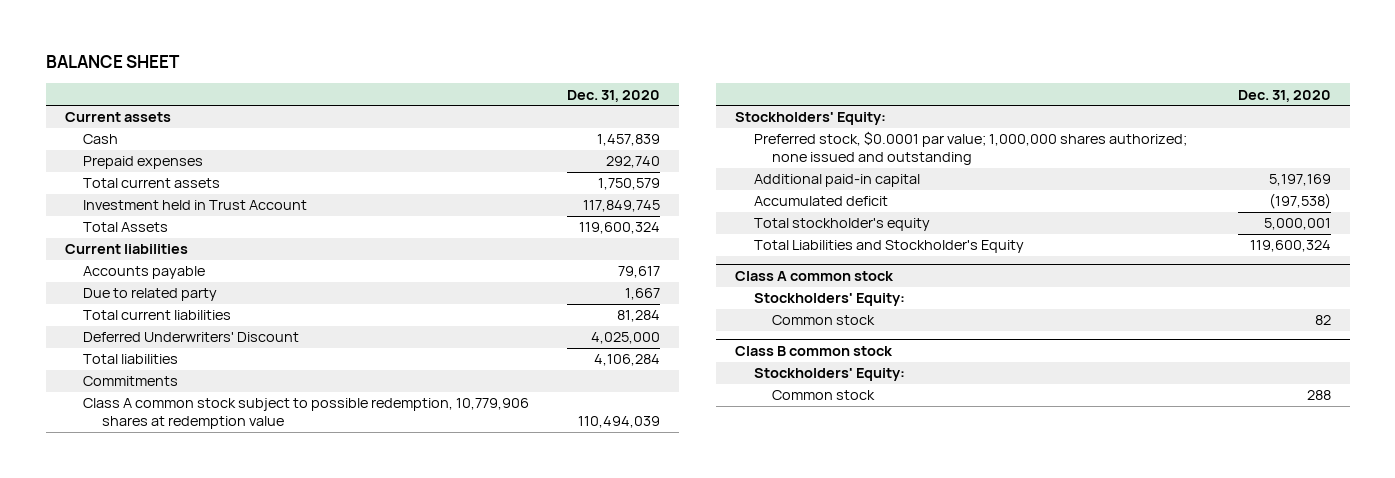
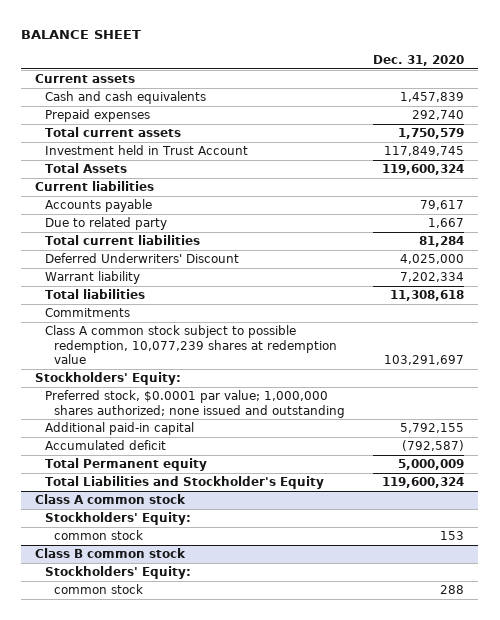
[83,134,119,145] Cash -> [44,91,206,105] Cash and cash equivalents
none -> [44,271,140,285] Warrant liability
[594,354,661,367] 4,106,284 -> [390,290,465,302] 11,308,618
[83,398,530,430] Class A common stock subject to possible redemption, 10,779,906 shares at redemption value -> [44,325,338,364] Class A common stock subject to possible redemption, 10,077,239 shares at redemption value
[578,416,661,429] 110,494,039 -> [384,354,465,365] 103,291,697
[1268,174,1331,187] 5,197,169 -> [400,423,465,434] 5,792,155
[1268,193,1331,210] (197,538) -> [402,440,465,452] (792,587)
[753,218,930,232] Total stockholder's equity -> [44,458,207,472] Total Permanent equity
[1263,218,1331,231] 5,000,001 -> [398,459,465,471] 5,000,009
[772,315,876,326] Common stock -> [54,530,144,541] common stock
[1314,315,1331,326] 82 -> [440,531,465,541] 153
[772,390,876,401] Common stock -> [54,584,144,595] common stock

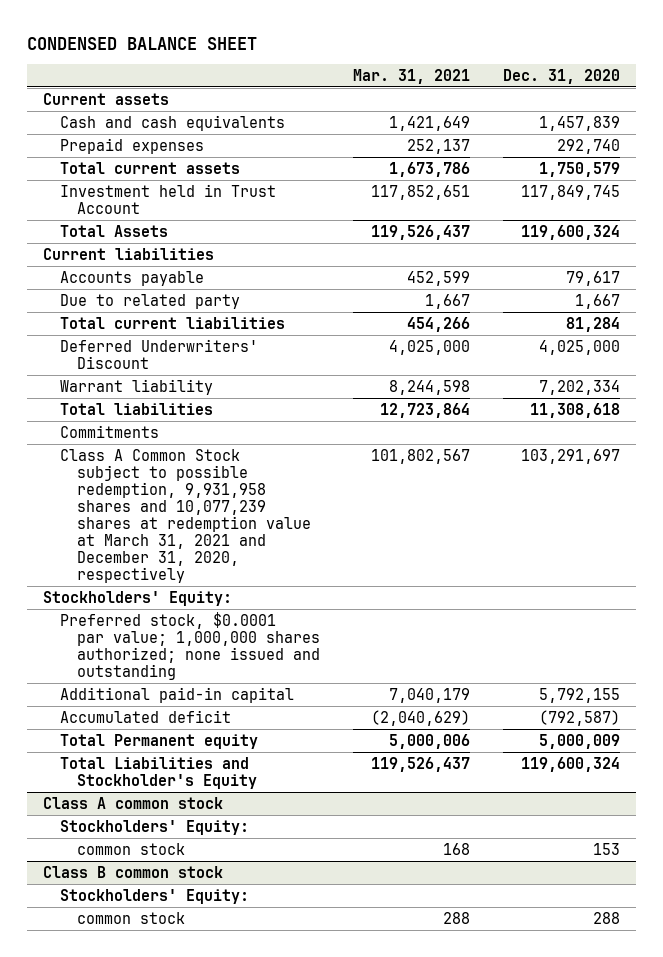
[21,30,142,40] BALANCE SHEET -> [26,36,257,50] CONDENSED BALANCE SHEET
none -> [352,68,470,84] Mar. 31, 2021
[44,325,338,364] Class A common stock subject to possible redemption, 10,077,239 shares at redemption value -> [59,448,311,584] Class A Common Stock subject to possible redemption, 9,931,958 shares and 10,077,239 shares at redemption value at March 31, 2021 and December 31, 2020, respectively

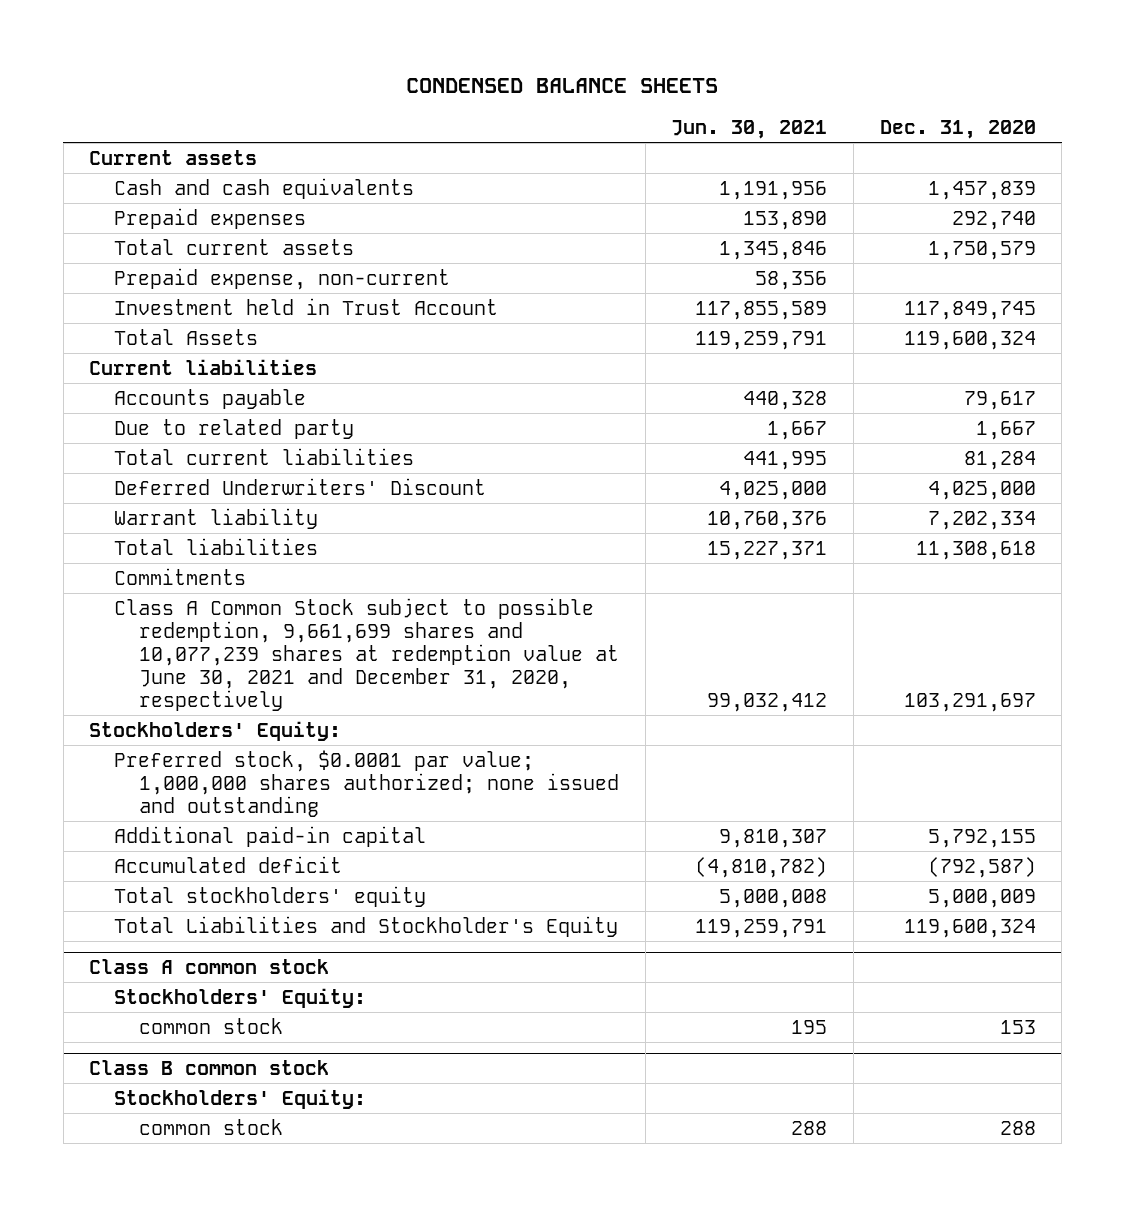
[26,36,257,50] CONDENSED BALANCE SHEET -> [406,78,719,94] CONDENSED BALANCE SHEETS
[352,68,470,84] Mar. 31, 2021 -> none
none -> [671,119,828,139] Jun. 30, 2021
none -> [114,267,451,290] Prepaid expense, non-current
[59,448,311,584] Class A Common Stock subject to possible redemption, 9,931,958 shares and 10,077,239 shares at redemption value at March 31, 2021 and December 31, 2020, respectively -> [114,597,620,711] Class A Common Stock subject to possible redemption, 9,661,699 shares and 10,077,239 shares at redemption value at June 30, 2021 and December 31, 2020, respectively
[59,733,258,749] Total Permanent equity -> [114,885,427,907] Total stockholders' equity

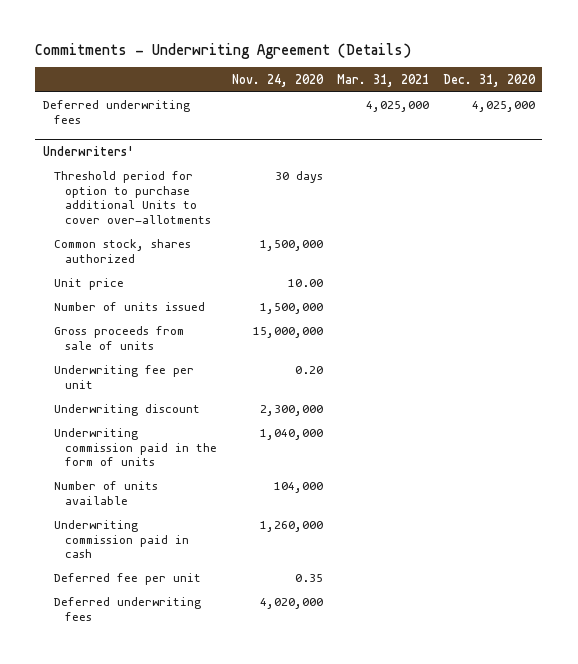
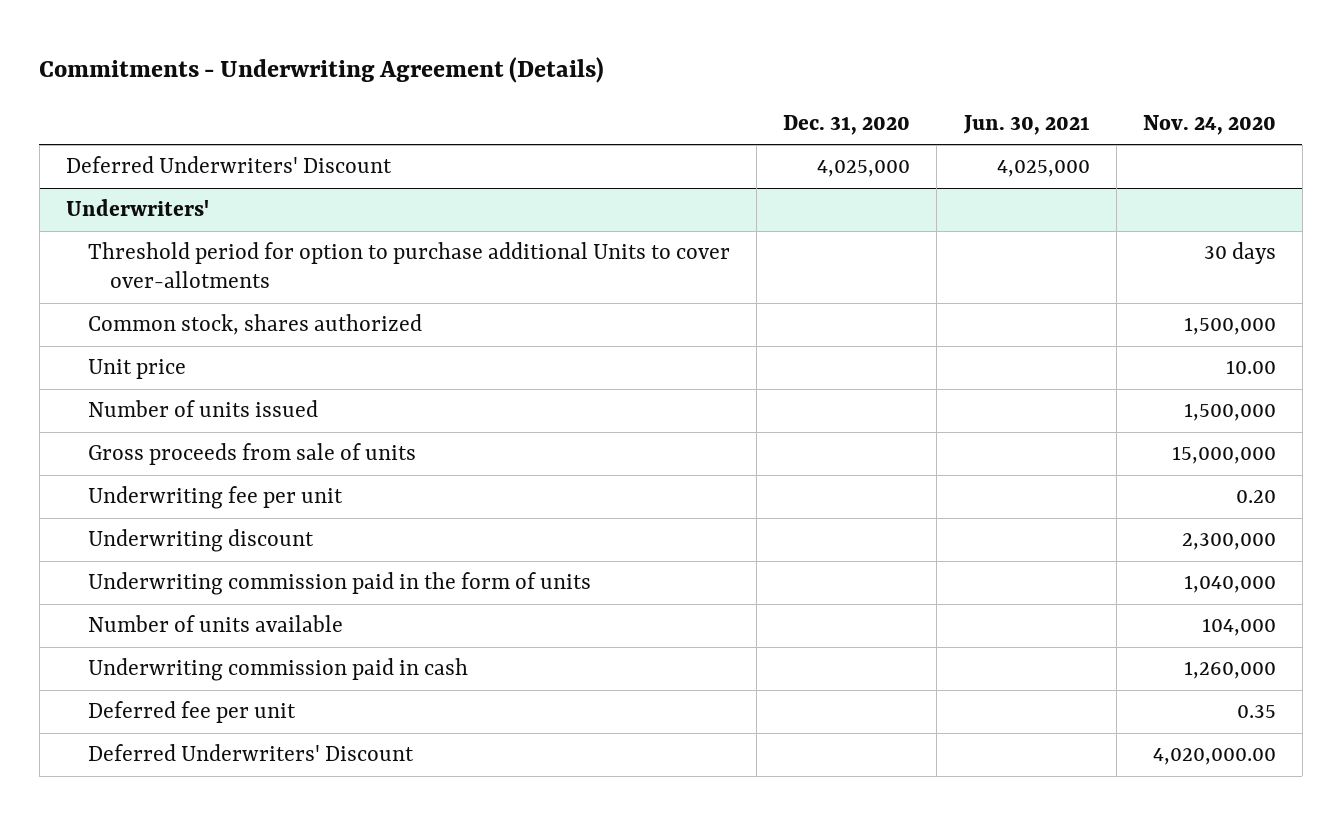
[336,73,429,87] Mar. 31, 2021 -> none
none -> [962,114,1090,135] Jun. 30, 2021
[42,100,190,124] Deferred underwriting fees -> [65,156,392,174] Deferred Underwriters' Discount
[53,597,201,621] Deferred underwriting fees -> [88,744,415,762] Deferred Underwriters' Discount
[259,598,323,610] 4,020,000 -> [1152,748,1276,766] 4,020,000.00

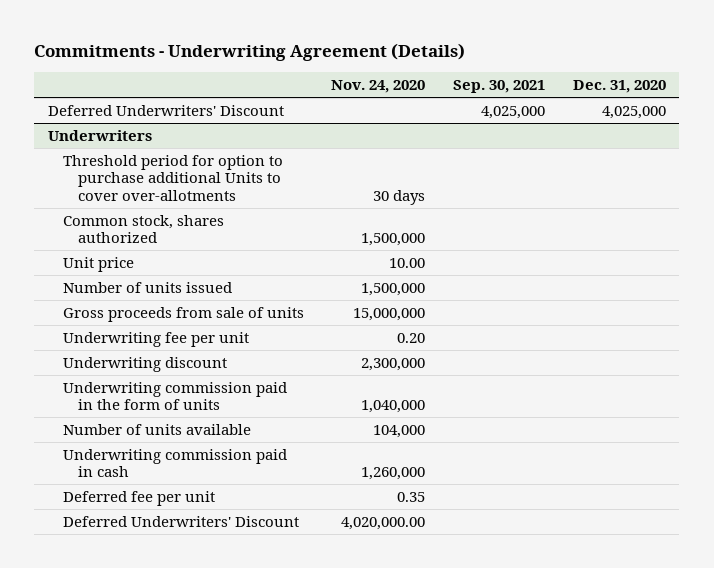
[962,114,1090,135] Jun. 30, 2021 -> none
none -> [453,80,546,94] Sep. 30, 2021
[65,199,209,217] Underwriters' -> [48,129,153,141] Underwriters

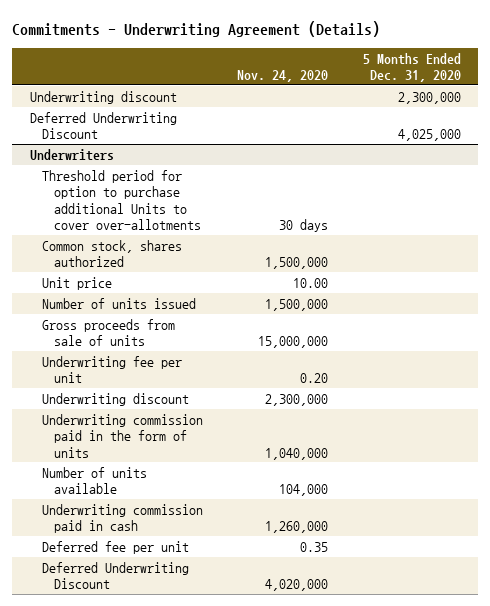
[453,80,546,94] Sep. 30, 2021 -> none
[572,80,666,94] Dec. 31, 2020 -> none
none -> [362,52,461,83] 5 Months Ended Dec. 31, 2020
none -> [29,90,177,104] Underwriting discount
[48,104,285,116] Deferred Underwriters' Discount -> [29,111,177,140] Deferred Underwriting Discount
[62,515,299,527] Deferred Underwriters' Discount -> [41,561,189,590] Deferred Underwriting Discount
[341,516,426,530] 4,020,000.00 -> [265,579,329,592] 4,020,000

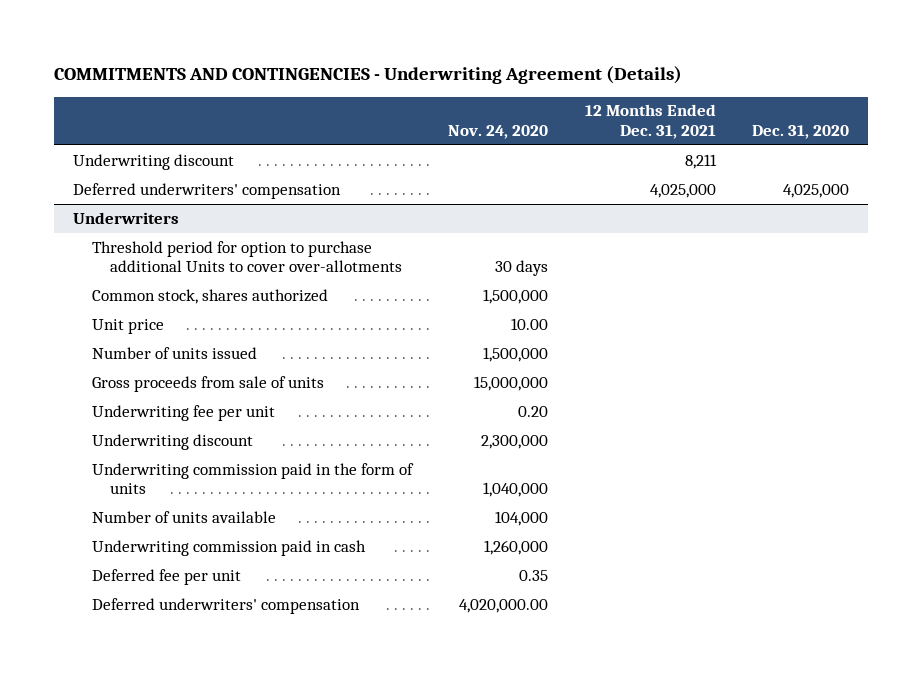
[12,21,381,38] Commitments - Underwriting Agreement (Details) -> [54,66,683,85] COMMITMENTS AND CONTINGENCIES - Underwriting Agreement (Details)
[362,52,461,83] 5 Months Ended Dec. 31, 2020 -> none
none -> [584,104,716,139] 12 Months Ended Dec. 31, 2021
none -> [752,124,850,139] Dec. 31, 2020
[29,111,177,140] Deferred Underwriting Discount -> [72,182,341,199] Deferred underwriters' compensation
[41,561,189,590] Deferred Underwriting Discount -> [91,597,360,614] Deferred underwriters' compensation
[265,579,329,592] 4,020,000 -> [459,598,549,613] 4,020,000.00

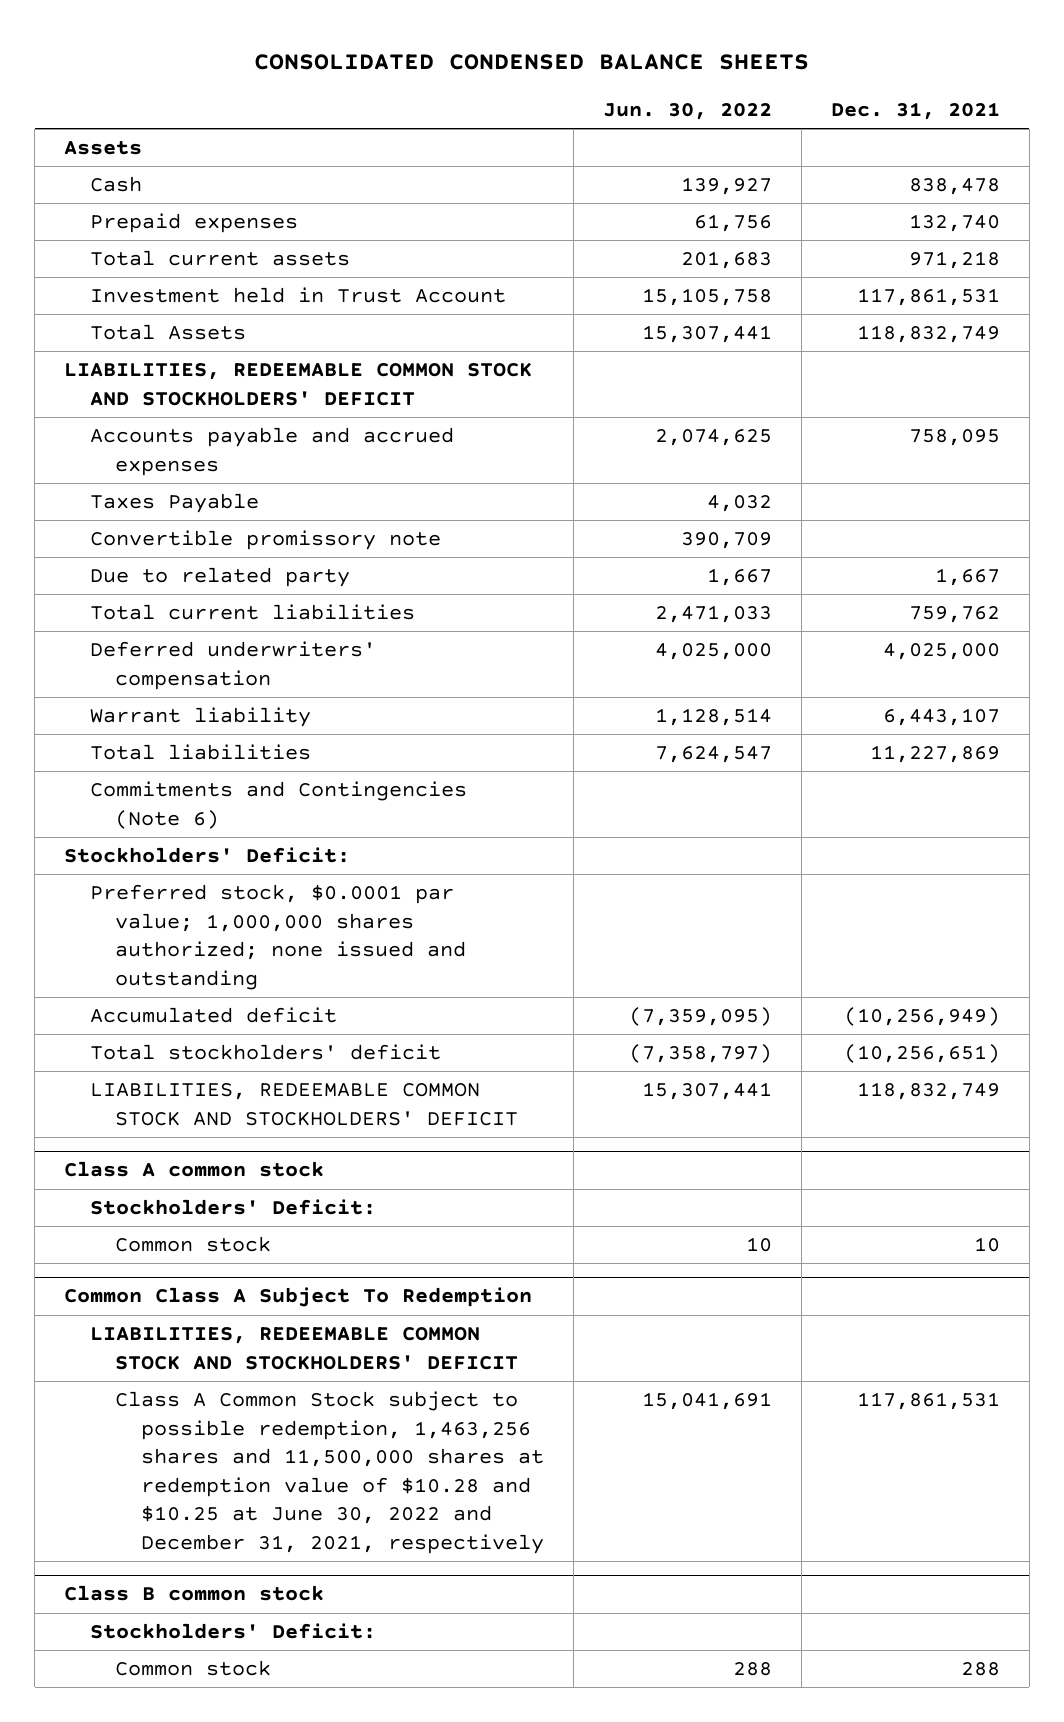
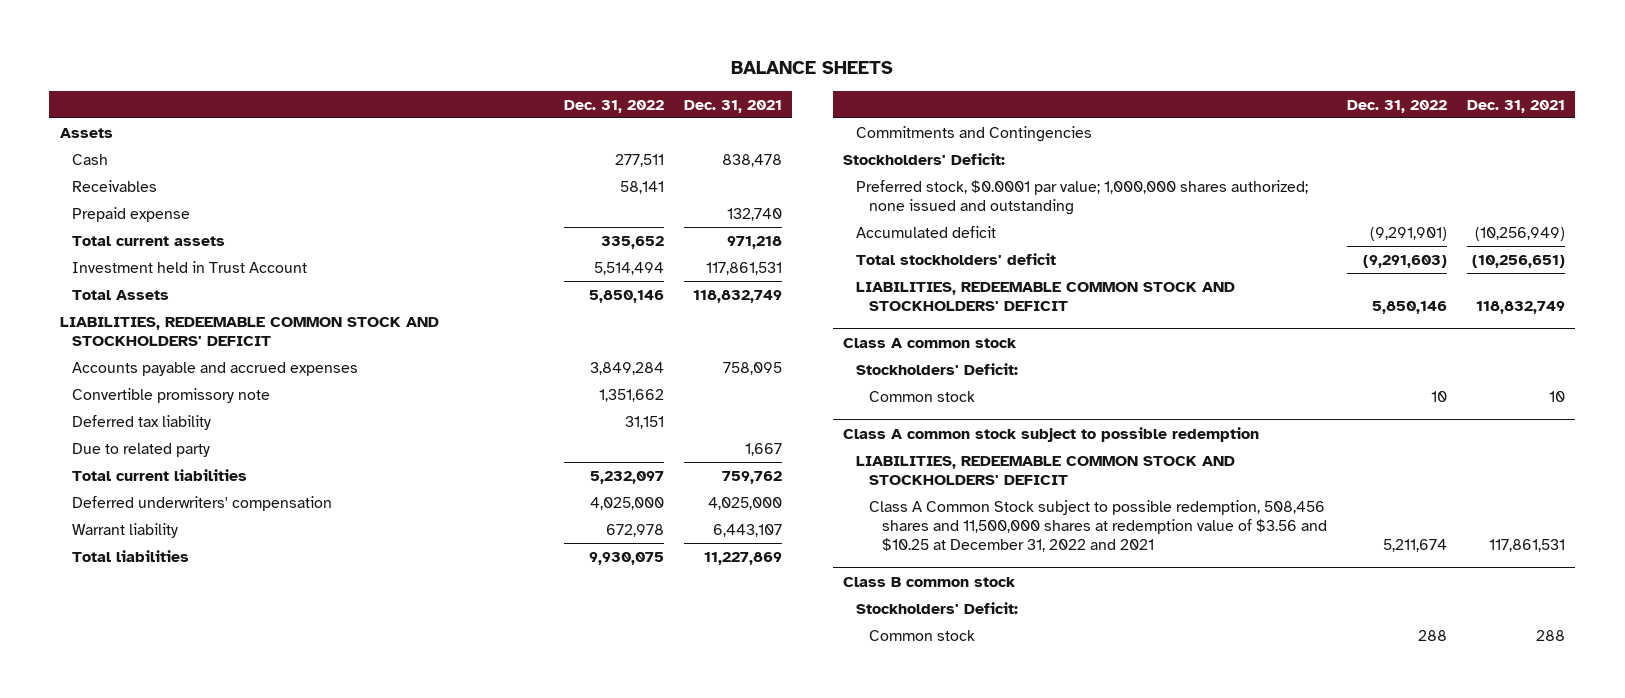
[253,53,809,70] CONSOLIDATED CONDENSED BALANCE SHEETS -> [731,61,894,75] BALANCE SHEETS
[602,102,772,120] Jun. 30, 2022 -> none
none -> [563,99,664,113] Dec. 31, 2022
none -> [72,180,158,193] Receivables
[89,213,298,234] Prepaid expenses -> [72,207,191,223] Prepaid expense
[89,493,259,514] Taxes Payable -> none
none -> [72,415,212,431] Deferred tax liability
[89,781,467,829] Commitments and Contingencies (Note 6) -> [855,126,1092,143] Commitments and Contingencies
[63,1287,532,1308] Common Class A Subject To Redemption -> [842,426,1259,442] Class A common stock subject to possible redemption
[115,1391,545,1554] Class A Common Stock subject to possible redemption, 1,463,256 shares and 11,500,000 shares at redemption value of $10.28 and $10.25 at June 30, 2022 and December 31, 2021, respectively -> [868,500,1327,553] Class A Common Stock subject to possible redemption, 508,456 shares and 11,500,000 shares at redemption value of $3.56 and $10.25 at December 31, 2022 and 2021

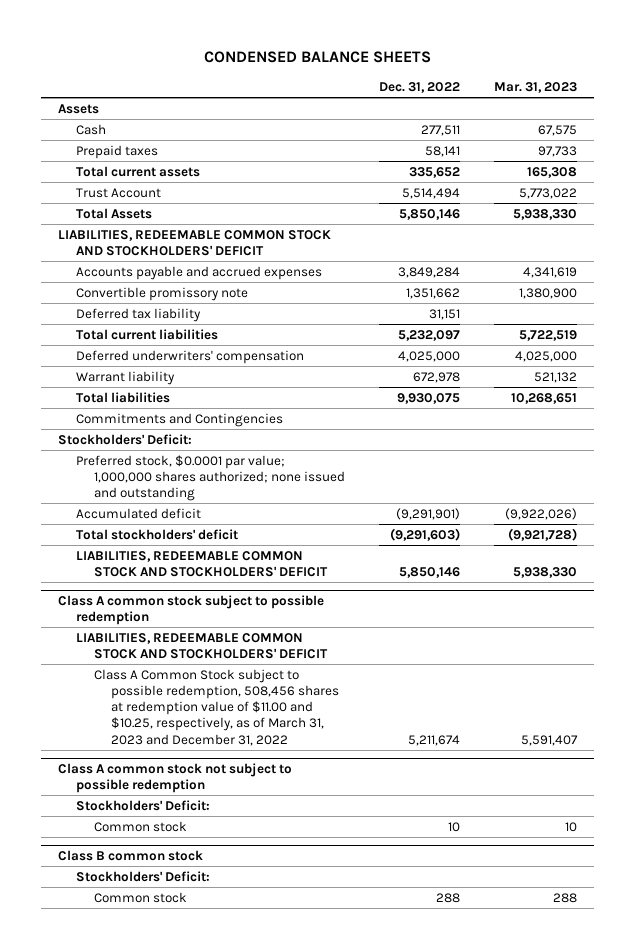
[731,61,894,75] BALANCE SHEETS -> [203,51,431,64] CONDENSED BALANCE SHEETS
[684,99,783,113] Dec. 31, 2021 -> none
none -> [494,81,578,93] Mar. 31, 2023
[72,207,191,223] Prepaid expense -> none
[72,180,158,193] Receivables -> [75,144,158,159] Prepaid taxes
[72,261,308,274] Investment held in Trust Account -> [75,187,161,198] Trust Account
[72,443,211,458] Due to related party -> none
[842,337,1017,348] Class A common stock -> none
[855,363,1018,376] Stockholders' Deficit: -> none
[868,391,975,403] Common stock -> none
[868,500,1327,553] Class A Common Stock subject to possible redemption, 508,456 shares and 11,500,000 shares at redemption value of $3.56 and $10.25 at December 31, 2022 and 2021 -> [93,668,340,746] Class A Common Stock subject to possible redemption, 508,456 shares at redemption value of $11.00 and $10.25, respectively, as of March 31, 2023 and December 31, 2022
none -> [58,762,293,794] Class A common stock not subject to possible redemption
none -> [75,799,210,811] Stockholders' Deficit:
none -> [93,820,187,832] Common stock

